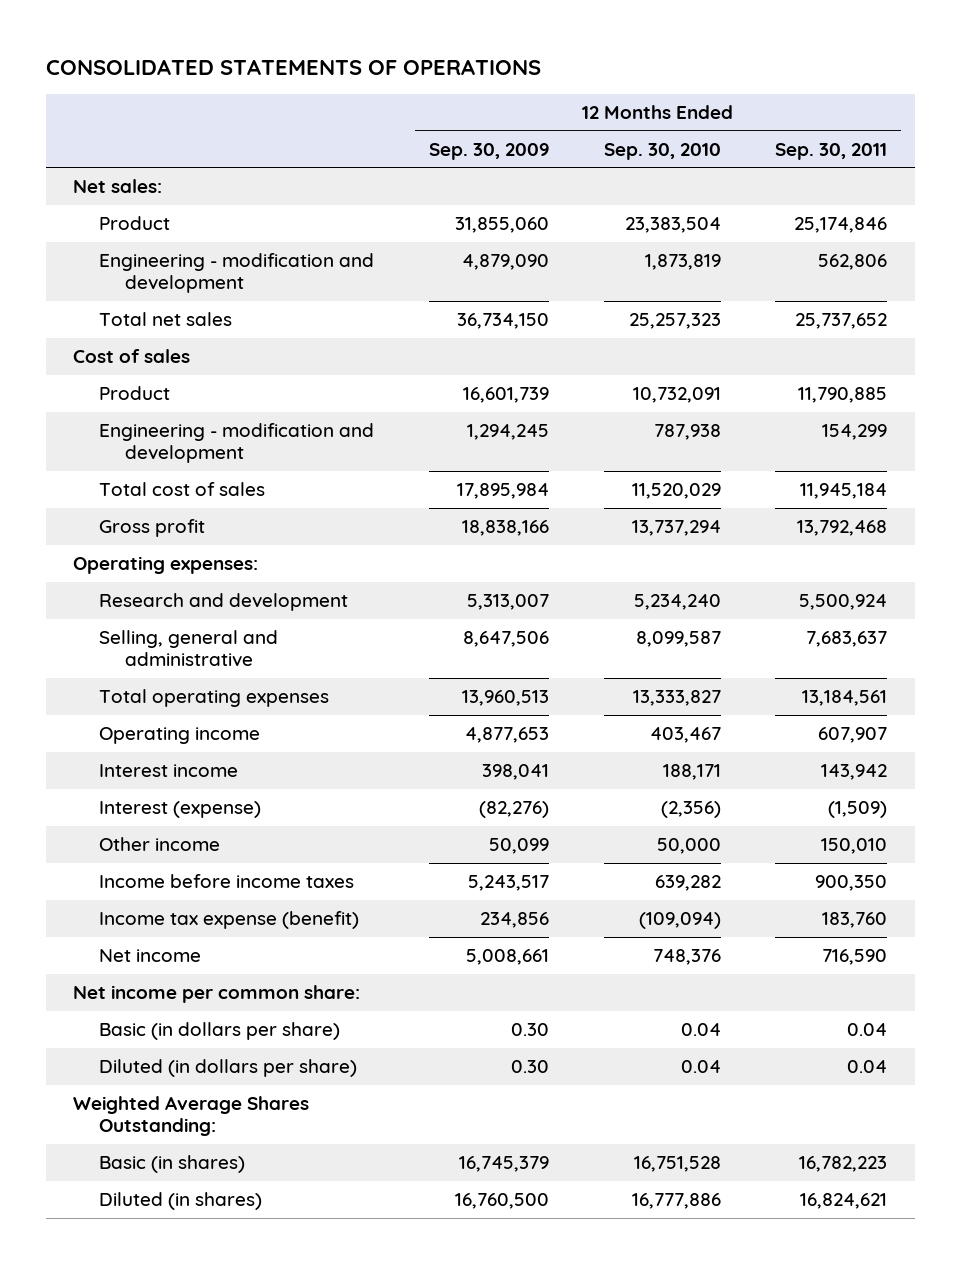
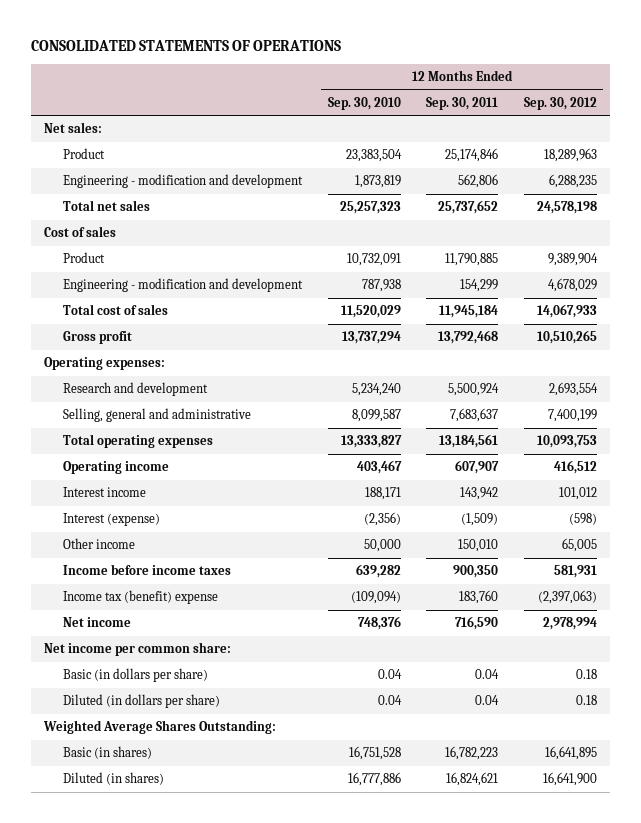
[428,142,549,160] Sep. 30, 2009 -> none
none -> [524,96,598,110] Sep. 30, 2012
[99,910,360,929] Income tax expense (benefit) -> [63,590,219,605] Income tax (benefit) expense

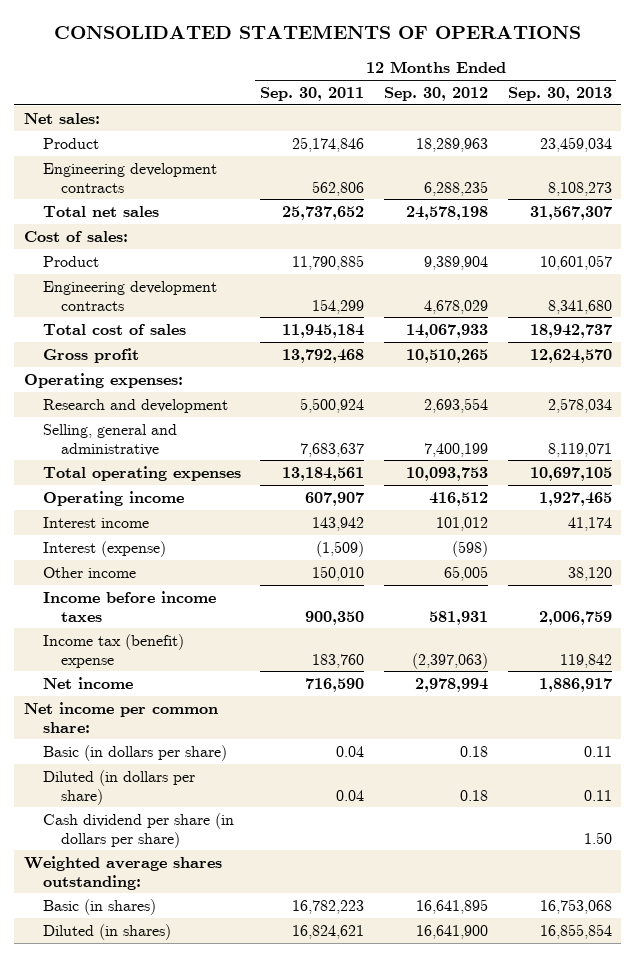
[327,96,401,110] Sep. 30, 2010 -> none
none -> [507,87,612,102] Sep. 30, 2013
[63,174,304,189] Engineering - modification and development -> [42,162,217,193] Engineering development contracts
[43,226,116,238] Cost of sales -> [24,230,129,242] Cost of sales:
[63,278,304,293] Engineering - modification and development -> [42,280,217,311] Engineering development contracts
none -> [42,812,234,848] Cash dividend per share (in dollars per share)
[42,720,276,735] Weighted Average Shares Outstanding: -> [24,855,223,890] Weighted average shares outstanding:

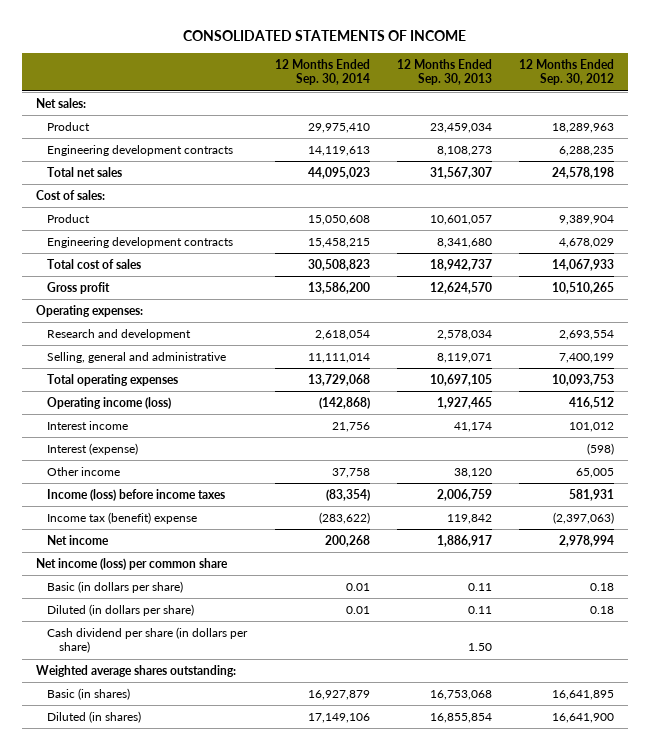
[53,25,581,40] CONSOLIDATED STATEMENTS OF OPERATIONS -> [183,29,467,41] CONSOLIDATED STATEMENTS OF INCOME
[260,87,365,102] Sep. 30, 2011 -> none
none -> [274,58,370,86] 12 Months Ended Sep. 30, 2014
[42,490,184,506] Operating income -> [47,397,172,410] Operating income (loss)
[42,590,216,622] Income before income taxes -> [47,489,226,502] Income (loss) before income taxes
[24,701,219,733] Net income per common share: -> [36,558,229,571] Net income (loss) per common share

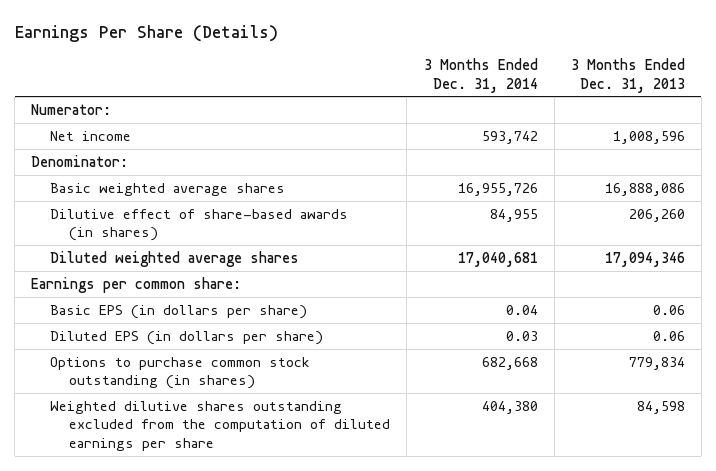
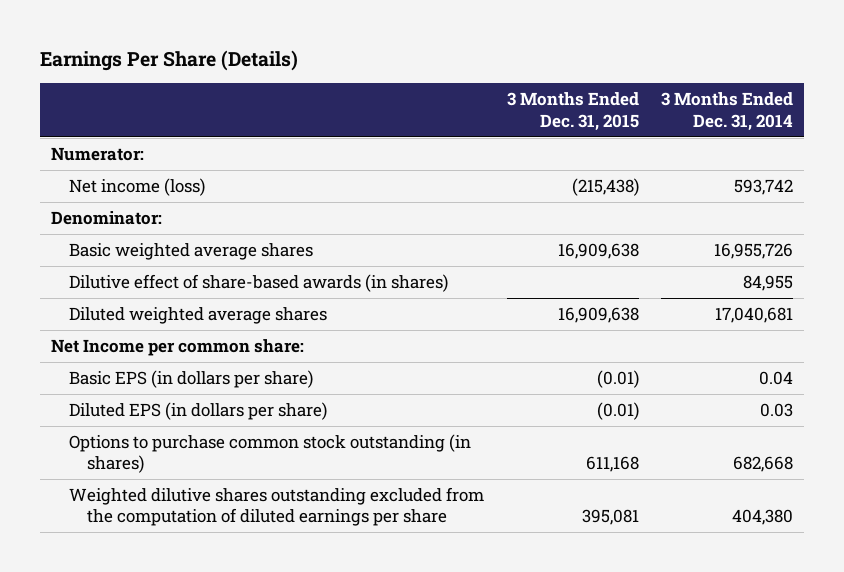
[570,58,685,93] 3 Months Ended Dec. 31, 2013 -> none
none -> [506,92,639,131] 3 Months Ended Dec. 31, 2015
[50,131,132,142] Net income -> [69,178,206,197] Net income (loss)
[31,277,242,294] Earnings per common share: -> [51,339,305,357] Net Income per common share:

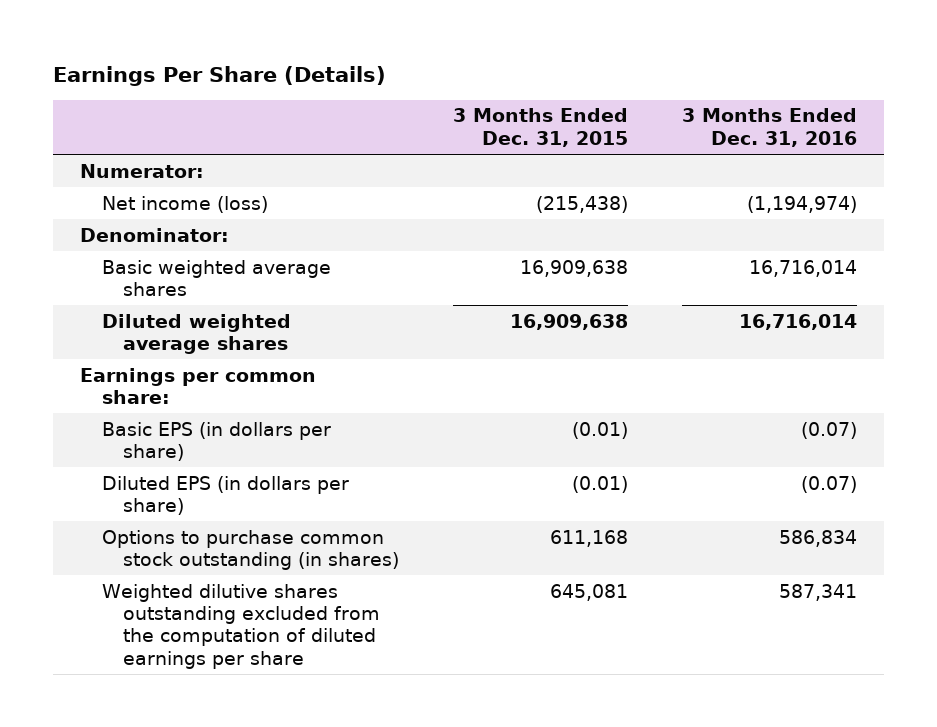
[661,92,794,131] 3 Months Ended Dec. 31, 2014 -> none
none -> [681,108,857,147] 3 Months Ended Dec. 31, 2016
[69,274,449,293] Dilutive effect of share-based awards (in shares) -> none
[51,339,305,357] Net Income per common share: -> [79,367,316,404] Earnings per common share:
[581,509,639,526] 395,081 -> [550,583,629,601] 645,081

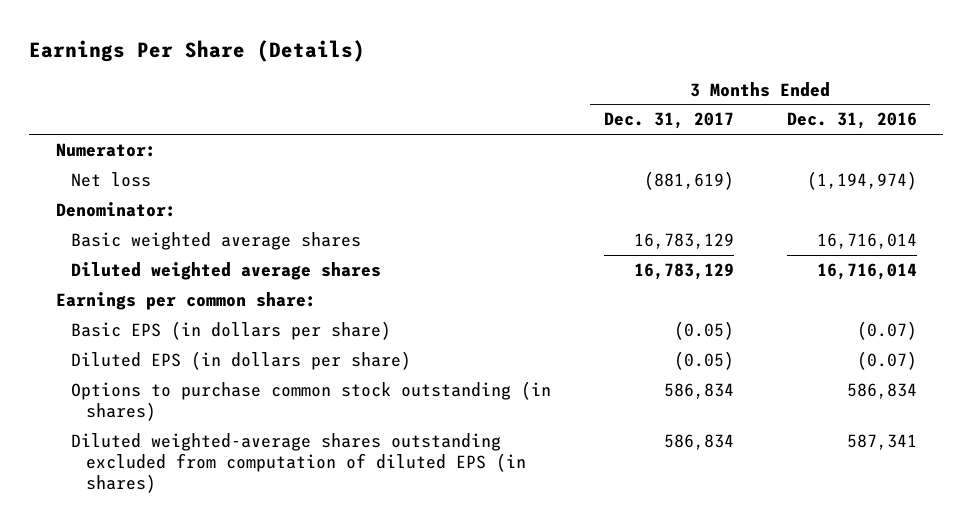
[453,108,629,147] 3 Months Ended Dec. 31, 2015 -> none
none -> [603,112,734,130] Dec. 31, 2017
[101,195,268,213] Net income (loss) -> [70,172,151,188] Net loss
[101,583,381,669] Weighted dilutive shares outstanding excluded from the computation of diluted earnings per share -> [70,433,526,494] Diluted weighted-average shares outstanding excluded from computation of diluted EPS (in shares)

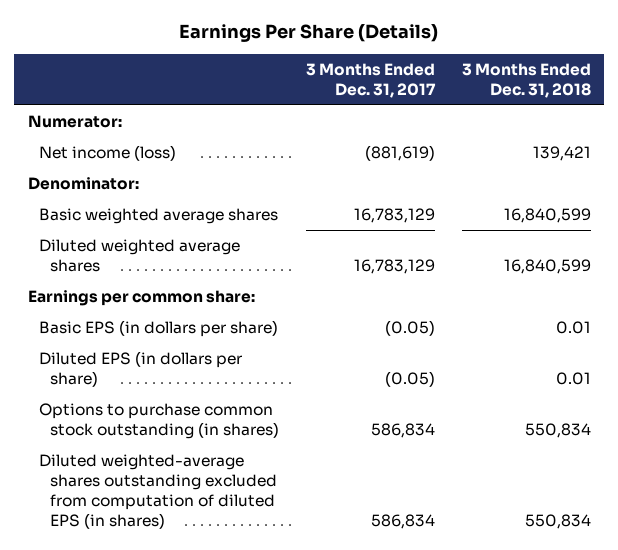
[786,112,917,130] Dec. 31, 2016 -> none
none -> [461,62,591,99] 3 Months Ended Dec. 31, 2018
[70,172,151,188] Net loss -> [38,144,176,161] Net income (loss)

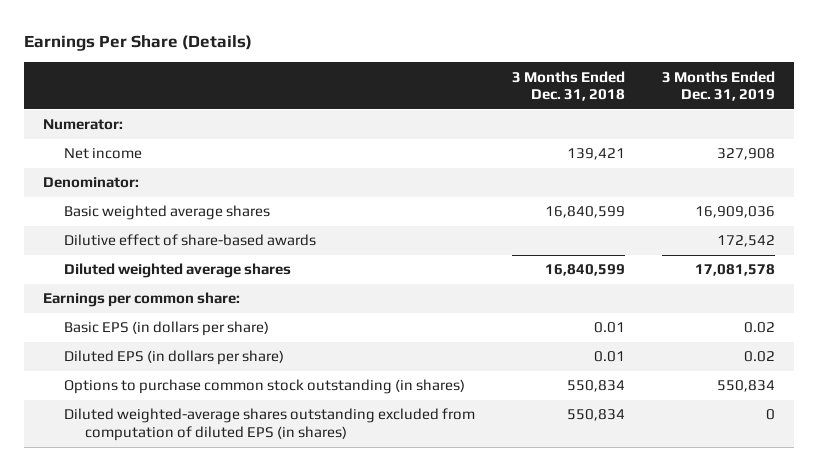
[305,62,436,99] 3 Months Ended Dec. 31, 2017 -> none
none -> [662,70,776,102] 3 Months Ended Dec. 31, 2019
[38,144,176,161] Net income (loss) -> [63,148,142,160] Net income
none -> [63,234,316,247] Dilutive effect of share-based awards

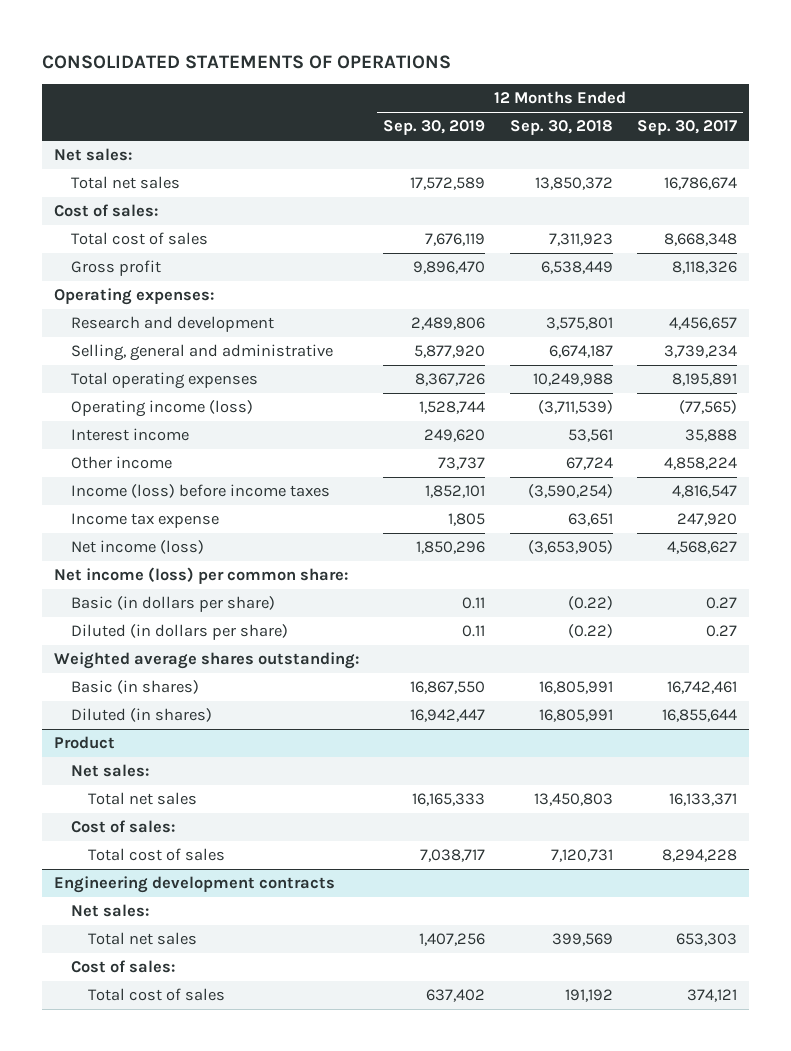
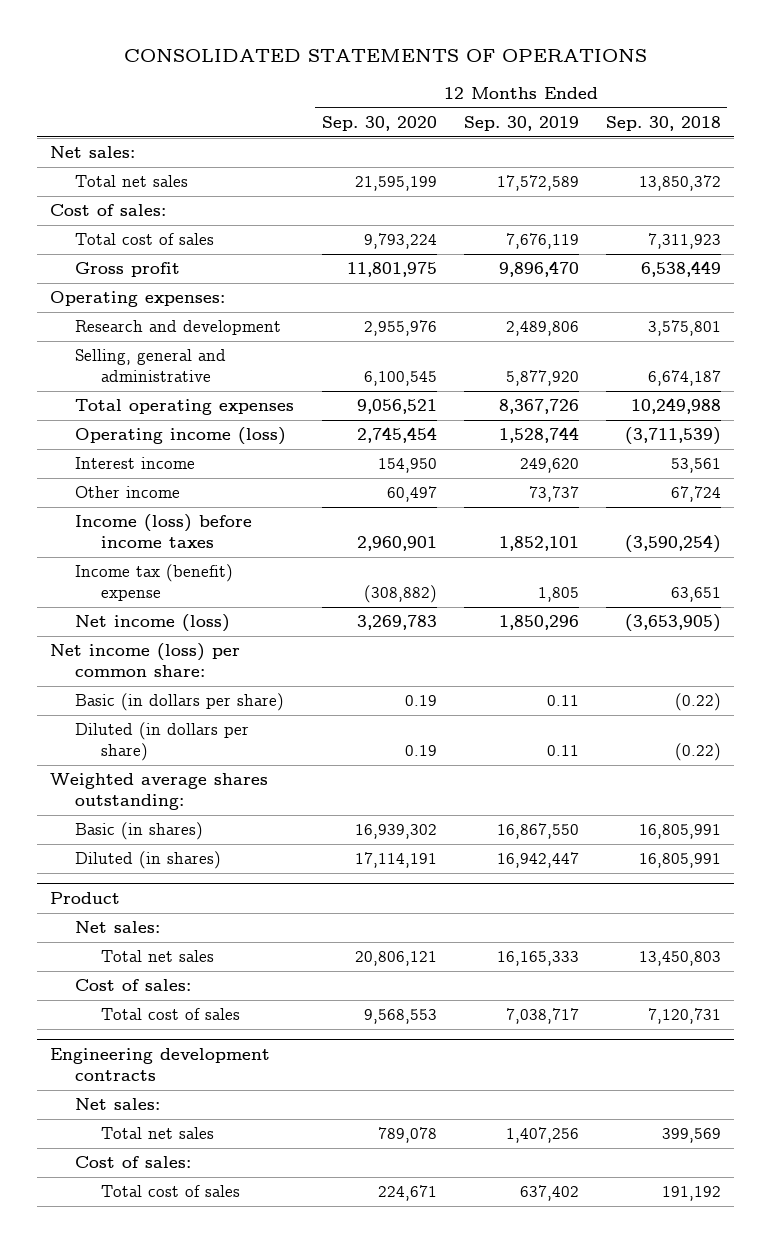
[636,120,737,136] Sep. 30, 2017 -> none
none -> [321,115,437,131] Sep. 30, 2020
[71,513,220,529] Income tax expense -> [75,564,234,602] Income tax (benefit) expense

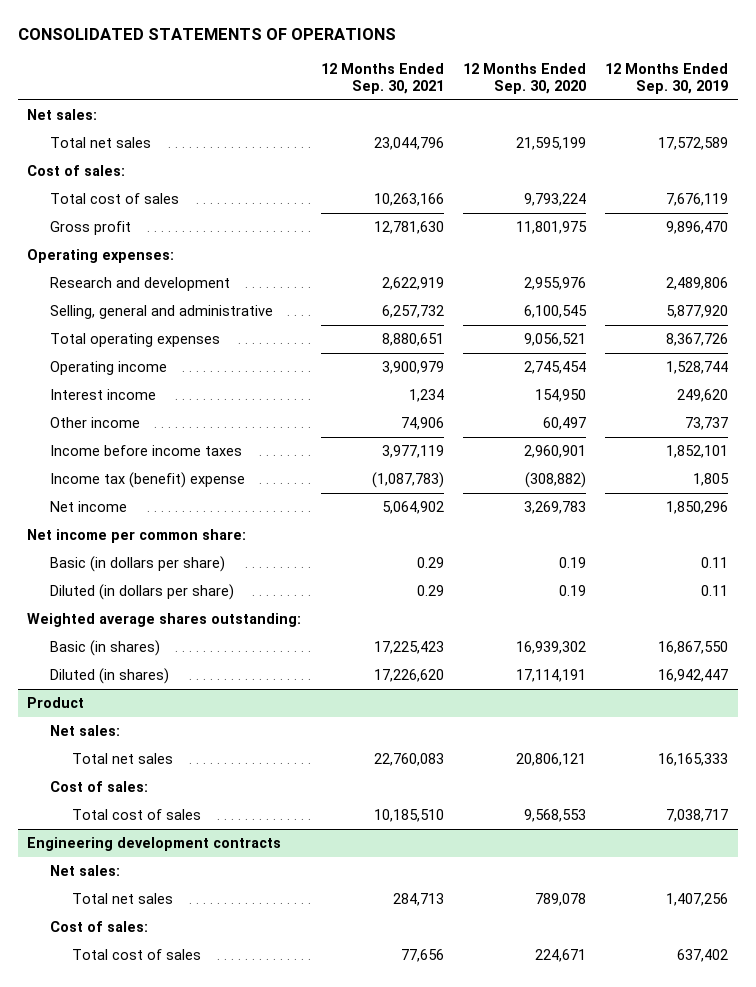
[605,115,721,131] Sep. 30, 2018 -> none
none -> [320,62,444,94] 12 Months Ended Sep. 30, 2021
[75,427,287,446] Operating income (loss) -> [49,361,167,376] Operating income
[75,514,253,549] Income (loss) before income taxes -> [49,445,242,457] Income before income taxes
[75,614,231,633] Net income (loss) -> [49,501,127,513] Net income
[50,643,241,678] Net income (loss) per common share: -> [27,529,247,544] Net income per common share:

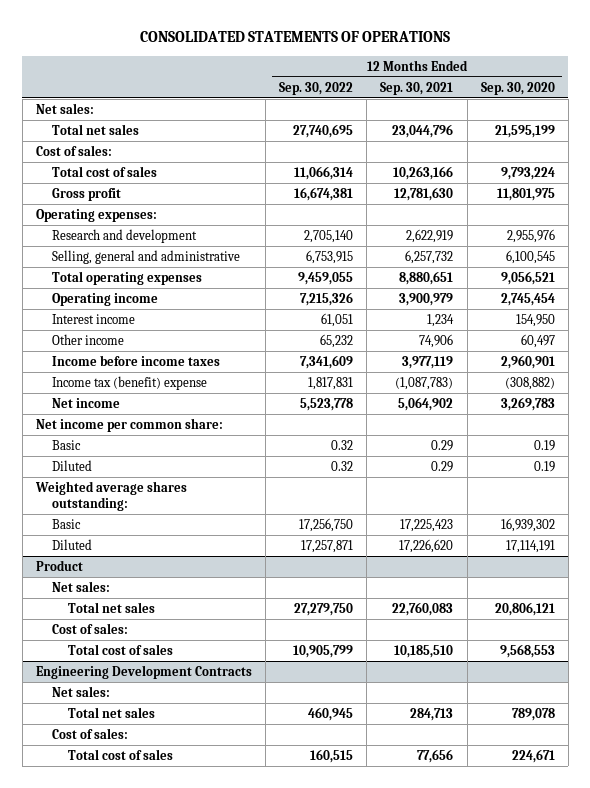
[605,62,729,94] 12 Months Ended Sep. 30, 2019 -> none
none -> [279,81,354,95] Sep. 30, 2022
[49,556,225,573] Basic (in dollars per share) -> [51,440,81,451] Basic
[49,584,234,601] Diluted (in dollars per share) -> [51,460,92,472] Diluted
[49,640,160,657] Basic (in shares) -> [51,519,81,530] Basic
[49,668,169,685] Diluted (in shares) -> [51,539,92,551] Diluted
[27,837,282,852] Engineering development contracts -> [35,665,252,680] Engineering Development Contracts

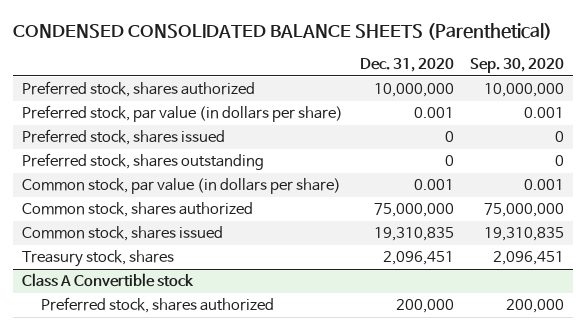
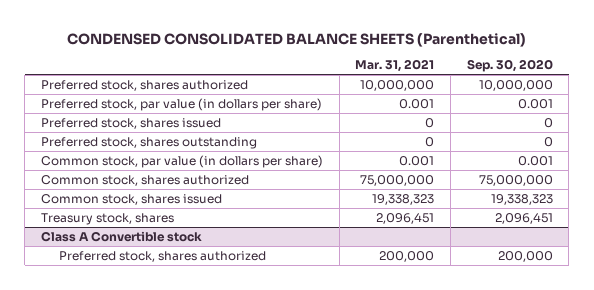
[359,58,454,73] Dec. 31, 2020 -> none
none -> [355,59,435,73] Mar. 31, 2021
[484,227,565,242] 19,310,835 -> [490,193,553,205] 19,338,323

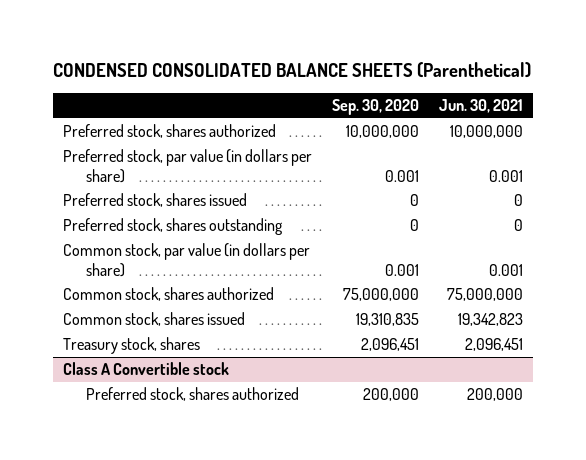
[355,59,435,73] Mar. 31, 2021 -> none
none -> [439,99,524,114] Jun. 30, 2021
[490,193,553,205] 19,338,323 -> [355,313,419,327] 19,310,835

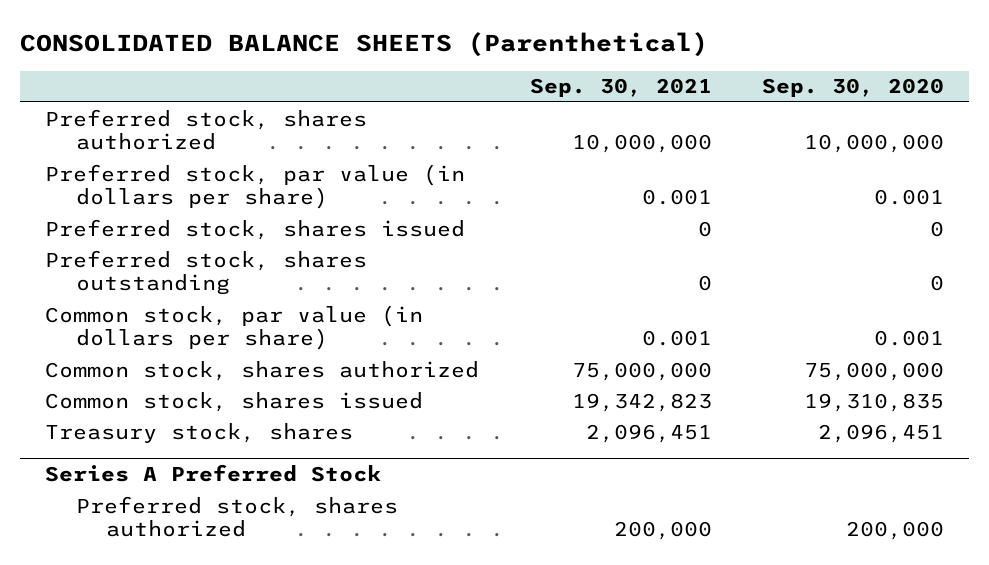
[52,62,531,79] CONDENSED CONSOLIDATED BALANCE SHEETS (Parenthetical) -> [19,31,708,57] CONSOLIDATED BALANCE SHEETS (Parenthetical)
[439,99,524,114] Jun. 30, 2021 -> none
none -> [529,78,712,98] Sep. 30, 2021
[62,362,229,376] Class A Convertible stock -> [45,464,382,483] Series A Preferred Stock

